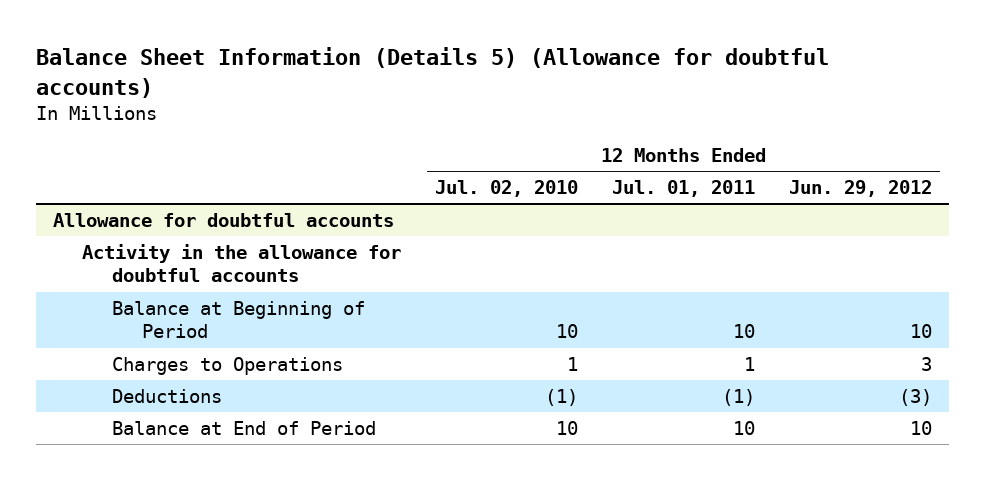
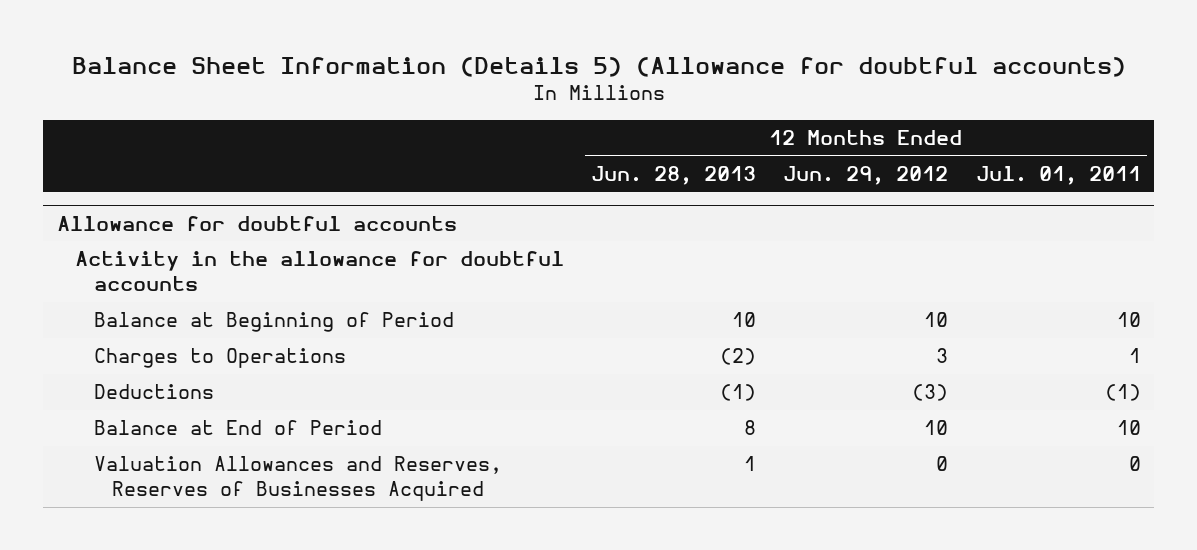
[435,180,579,198] Jul. 02, 2010 -> none
none -> [591,166,757,186] Jun. 28, 2013
none -> [93,456,502,502] Valuation Allowances and Reserves, Reserves of Businesses Acquired

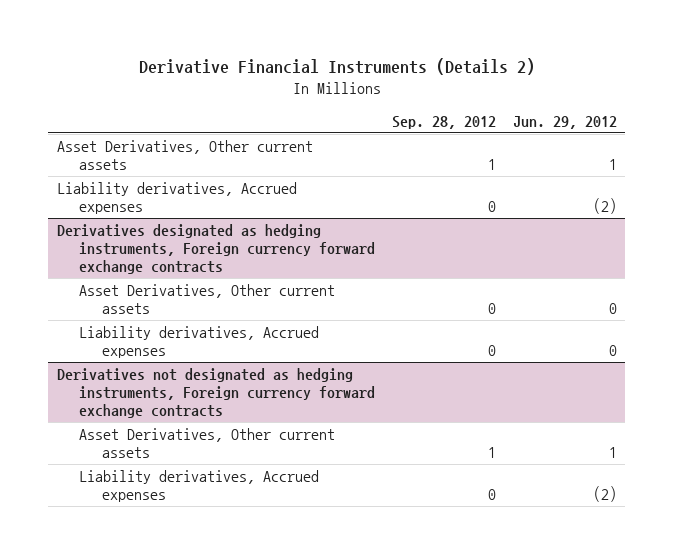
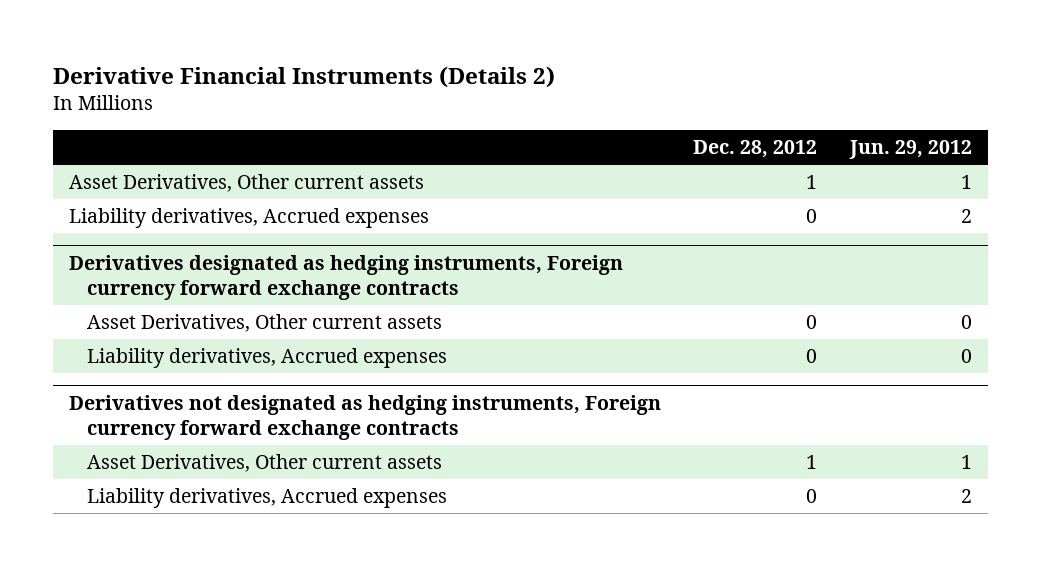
[392,115,497,129] Sep. 28, 2012 -> none
none -> [693,140,818,159] Dec. 28, 2012
[592,197,617,214] (2) -> [960,209,972,224] 2
[592,485,617,502] (2) -> [960,489,972,504] 2

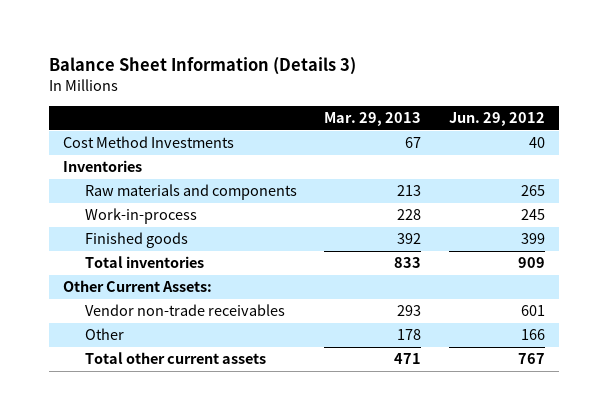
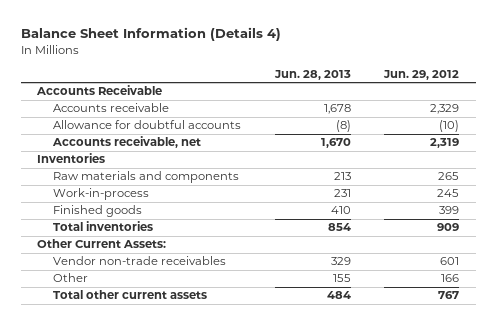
[48,57,356,76] Balance Sheet Information (Details 3) -> [20,27,281,42] Balance Sheet Information (Details 4)
[324,112,422,127] Mar. 29, 2013 -> none
none -> [273,69,351,80] Jun. 28, 2013
[62,136,234,149] Cost Method Investments -> none
none -> [36,85,163,96] Accounts Receivable
none -> [53,103,170,113] Accounts receivable
none -> [53,120,242,130] Allowance for doubtful accounts
none -> [52,136,202,149] Accounts receivable, net

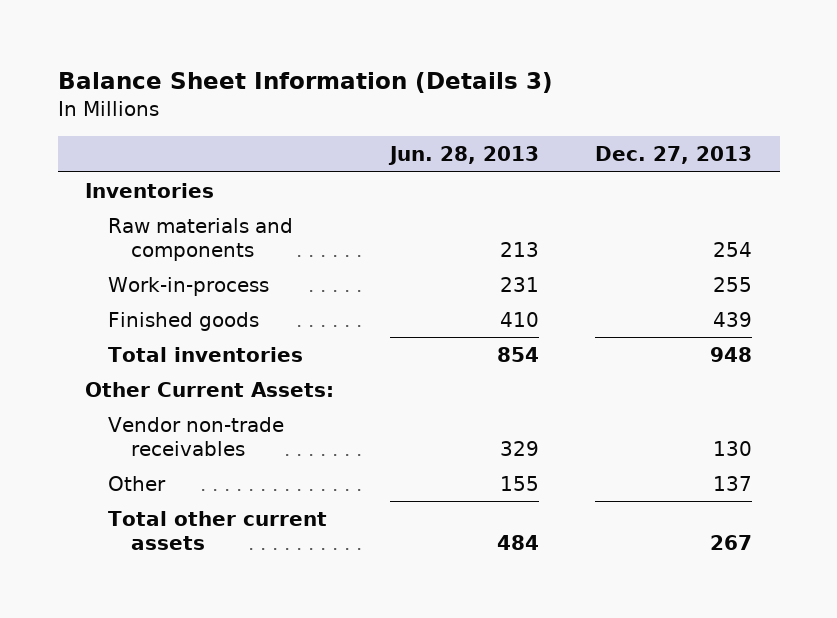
[20,27,281,42] Balance Sheet Information (Details 4) -> [57,71,553,93] Balance Sheet Information (Details 3)
[383,69,460,80] Jun. 29, 2012 -> none
none -> [594,146,752,165] Dec. 27, 2013
[36,85,163,96] Accounts Receivable -> none
[53,103,170,113] Accounts receivable -> none
[53,120,242,130] Allowance for doubtful accounts -> none
[52,136,202,149] Accounts receivable, net -> none

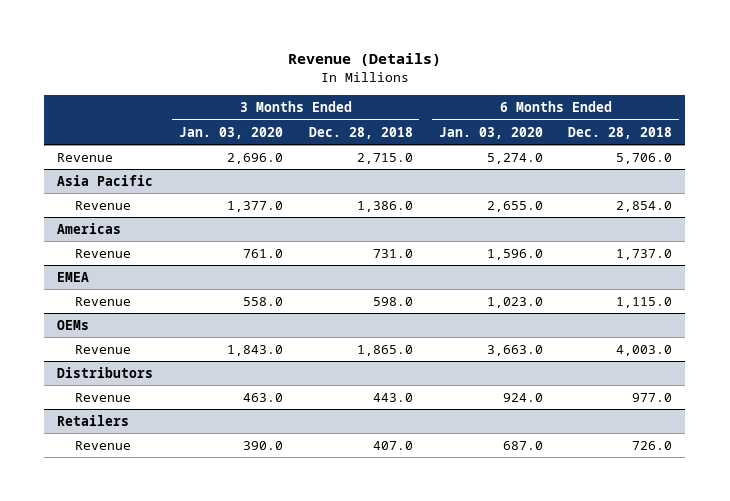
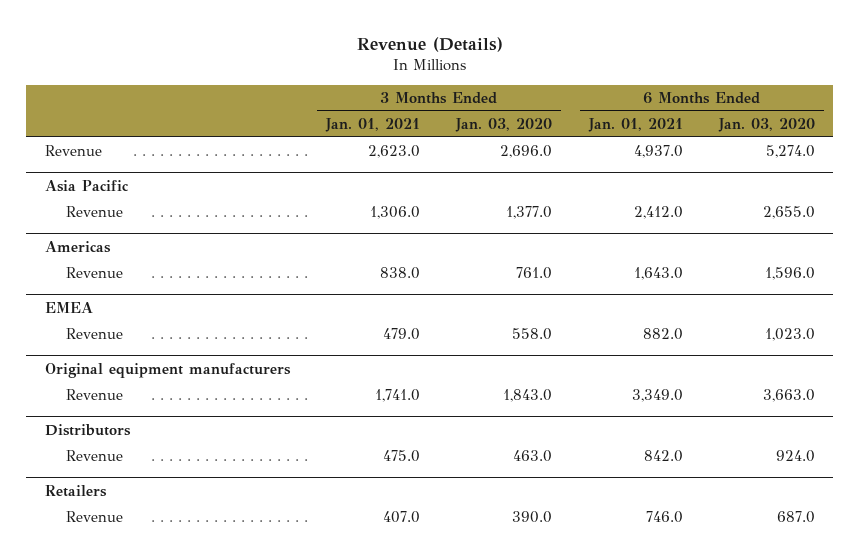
[308,126,413,139] Dec. 28, 2018 -> none
[568,126,673,139] Dec. 28, 2018 -> none
none -> [324,118,420,133] Jan. 01, 2021
none -> [587,118,683,133] Jan. 01, 2021
[57,319,90,330] OEMs -> [44,363,291,379] Original equipment manufacturers

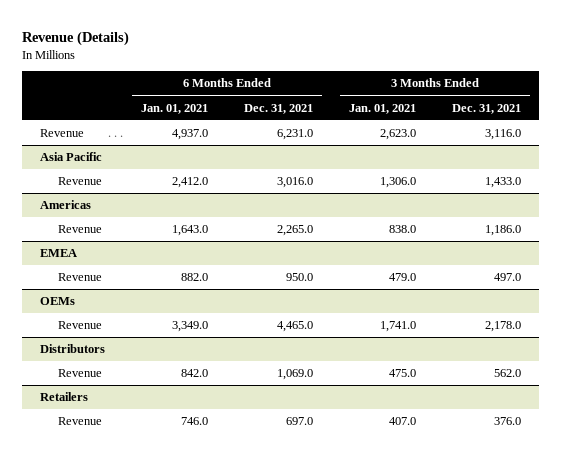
[455,118,553,133] Jan. 03, 2020 -> none
[718,118,816,133] Jan. 03, 2020 -> none
none -> [244,103,314,114] Dec. 31, 2021
none -> [452,103,522,114] Dec. 31, 2021
[44,363,291,379] Original equipment manufacturers -> [40,297,76,306] OEMs

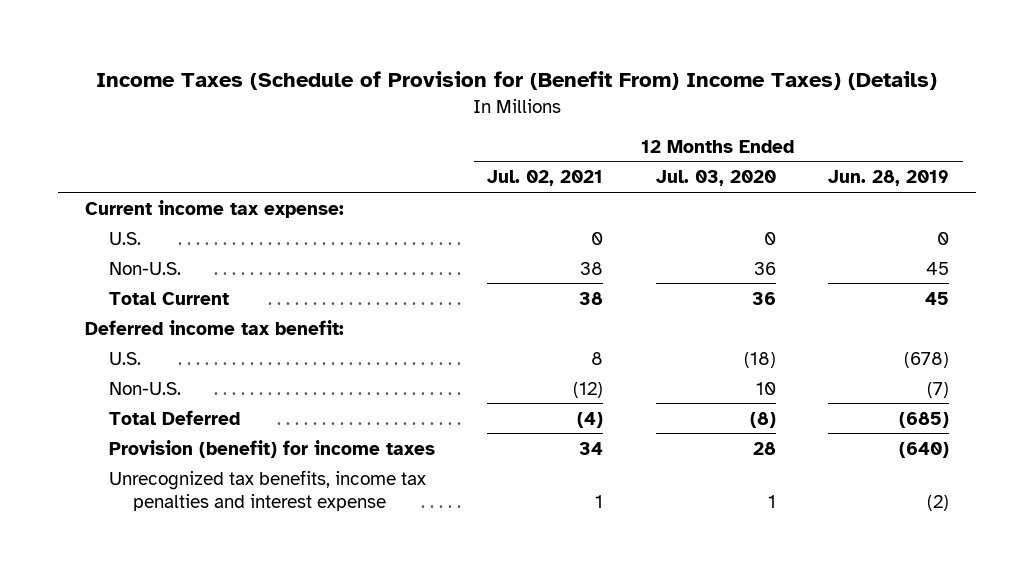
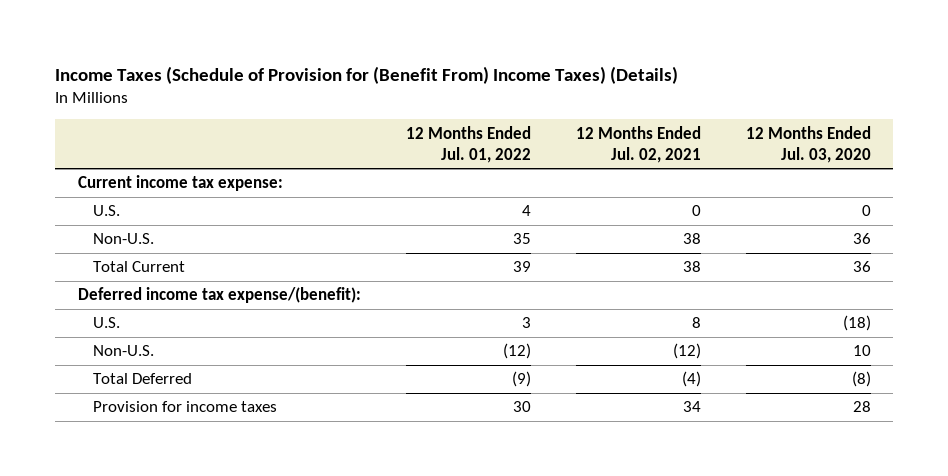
[828,170,950,187] Jun. 28, 2019 -> none
none -> [405,125,531,163] 12 Months Ended Jul. 01, 2022
[84,319,344,335] Deferred income tax benefit: -> [77,287,361,304] Deferred income tax expense/(benefit):
[108,469,426,511] Unrecognized tax benefits, income tax penalties and interest expense -> none
[108,439,435,458] Provision (benefit) for income taxes -> [93,401,278,413] Provision for income taxes

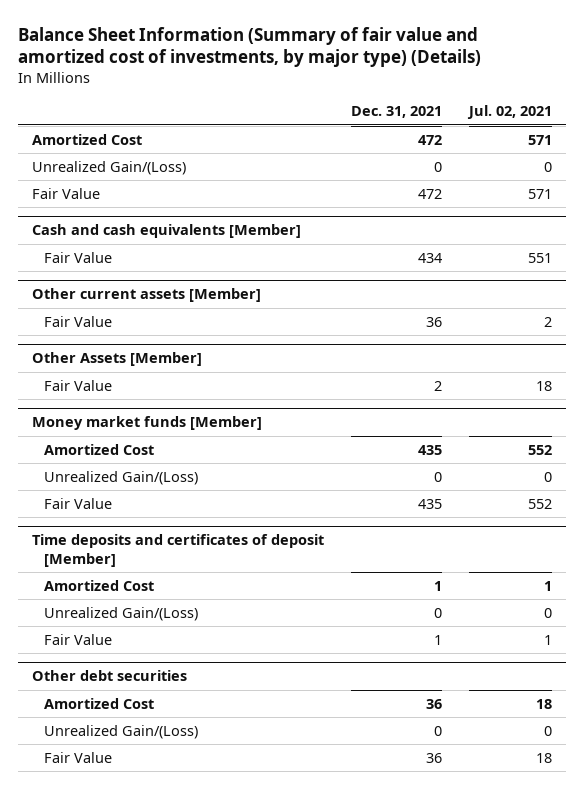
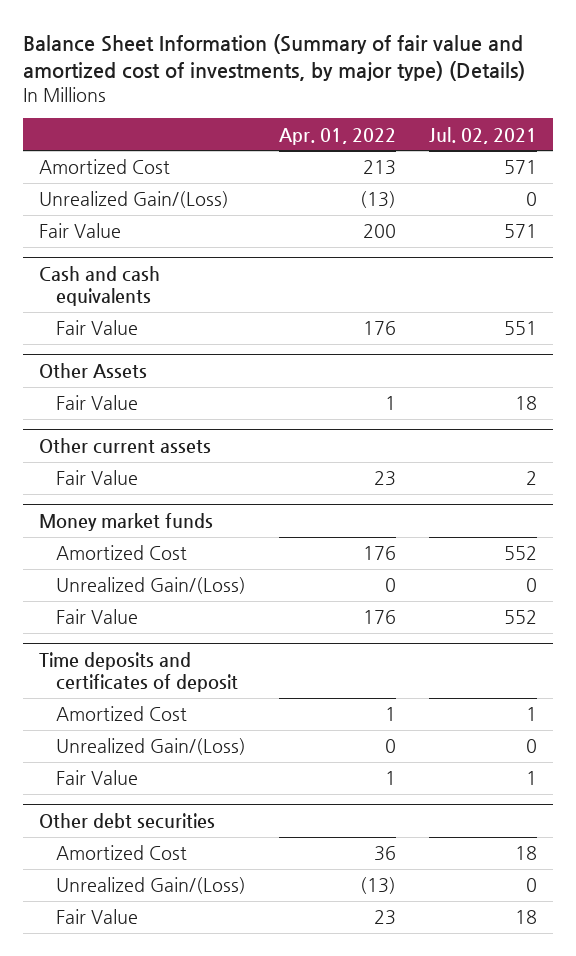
[350,106,442,119] Dec. 31, 2021 -> none
none -> [278,127,396,145] Apr. 01, 2022
[31,224,301,239] Cash and cash equivalents [Member] -> [39,266,161,306] Cash and cash equivalents
[31,288,261,303] Other current assets [Member] -> none
[43,315,112,327] Fair Value -> none
[31,352,202,367] Other Assets [Member] -> [39,363,148,379] Other Assets
none -> [39,438,212,455] Other current assets
none -> [56,470,139,486] Fair Value
[31,416,262,431] Money market funds [Member] -> [39,513,214,532] Money market funds
[31,534,324,568] Time deposits and certificates of deposit [Member] -> [39,652,239,692] Time deposits and certificates of deposit

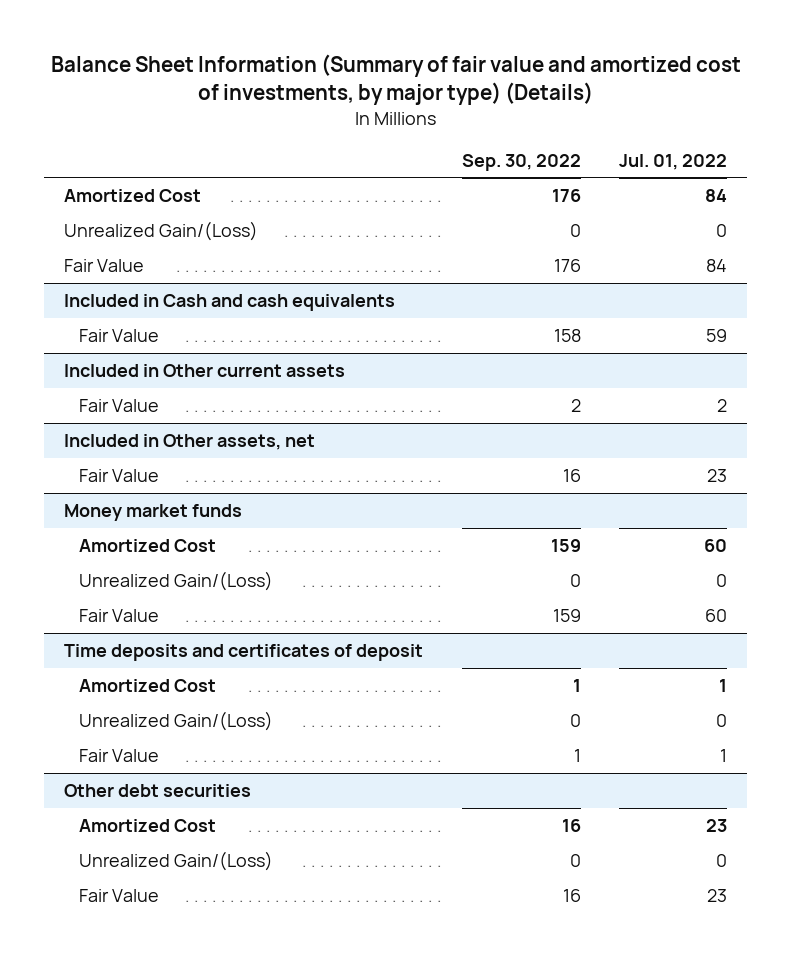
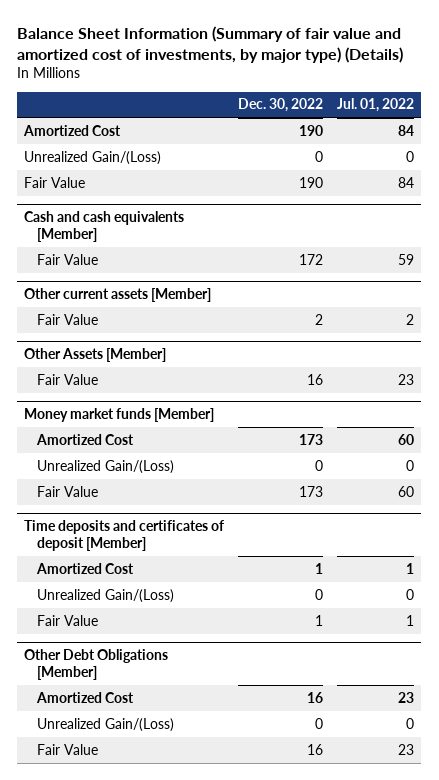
[461,153,581,171] Sep. 30, 2022 -> none
none -> [238,98,324,113] Dec. 30, 2022
[63,293,395,311] Included in Cash and cash equivalents -> [24,211,185,242] Cash and cash equivalents [Member]
[63,363,345,377] Included in Other current assets -> [24,288,212,303] Other current assets [Member]
[63,433,315,450] Included in Other assets, net -> [24,348,167,363] Other Assets [Member]
[63,503,242,521] Money market funds -> [24,408,215,423] Money market funds [Member]
[63,643,423,661] Time deposits and certificates of deposit -> [24,520,225,551] Time deposits and certificates of deposit [Member]
[63,783,251,797] Other debt securities -> [24,649,169,680] Other Debt Obligations [Member]

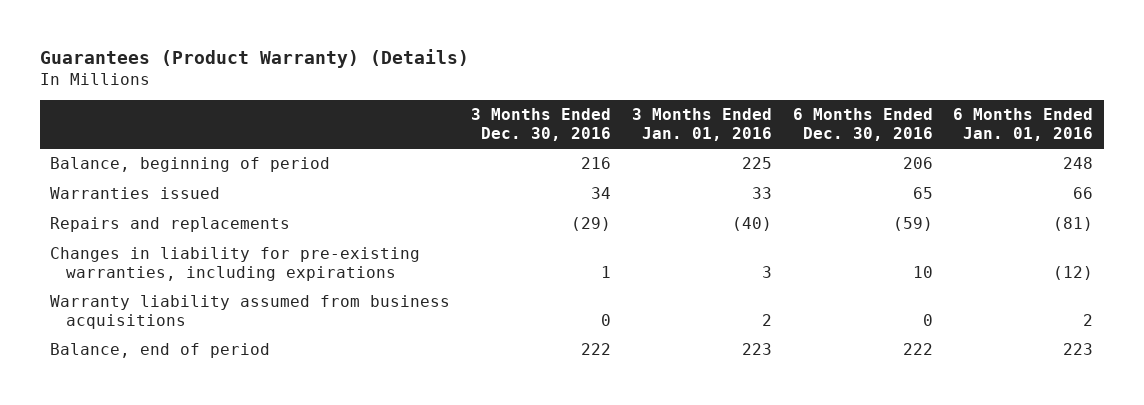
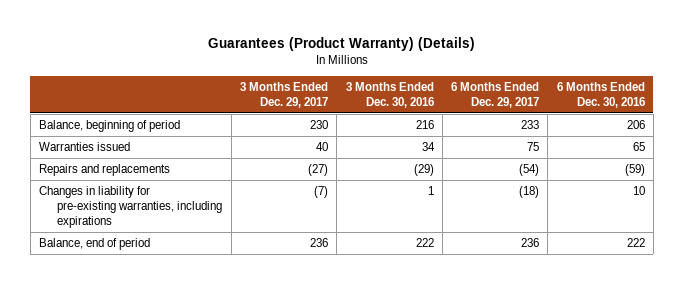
[631,108,772,142] 3 Months Ended Jan. 01, 2016 -> none
[953,108,1094,142] 6 Months Ended Jan. 01, 2016 -> none
none -> [239,81,328,108] 3 Months Ended Dec. 29, 2017
none -> [451,81,540,108] 6 Months Ended Dec. 29, 2017
[50,295,451,330] Warranty liability assumed from business acquisitions -> none

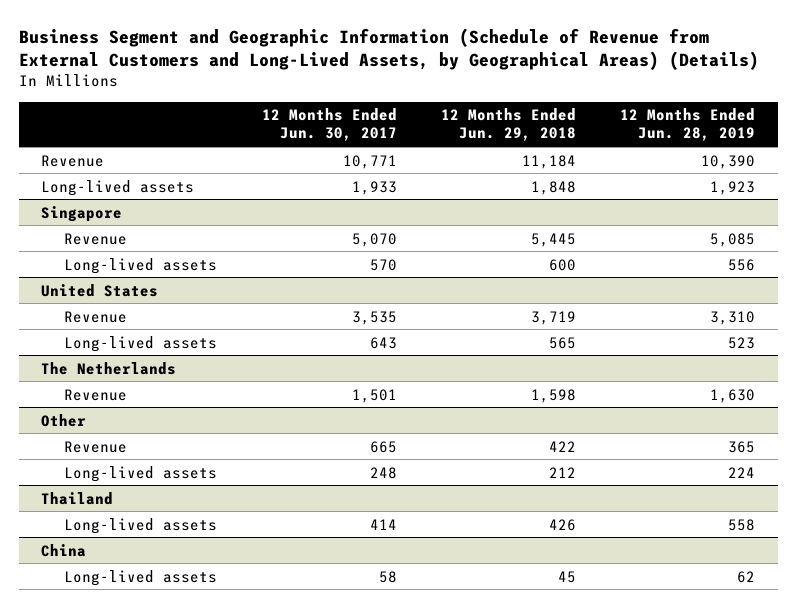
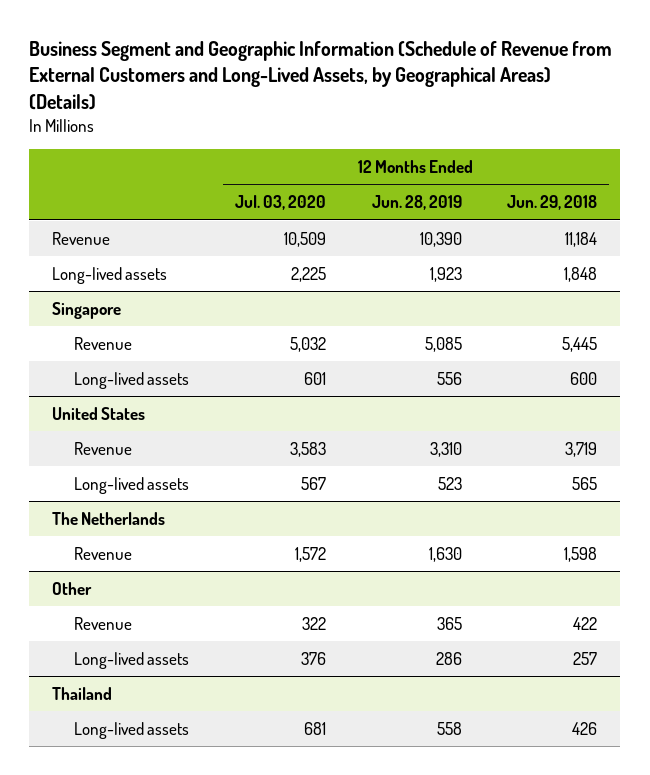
[261,108,397,142] 12 Months Ended Jun. 30, 2017 -> none
none -> [234,195,326,211] Jul. 03, 2020
[548,466,576,478] 212 -> [573,651,598,665] 257
[728,466,756,478] 224 -> [435,651,462,665] 286
[41,543,87,557] China -> none
[64,569,218,586] Long-lived assets -> none

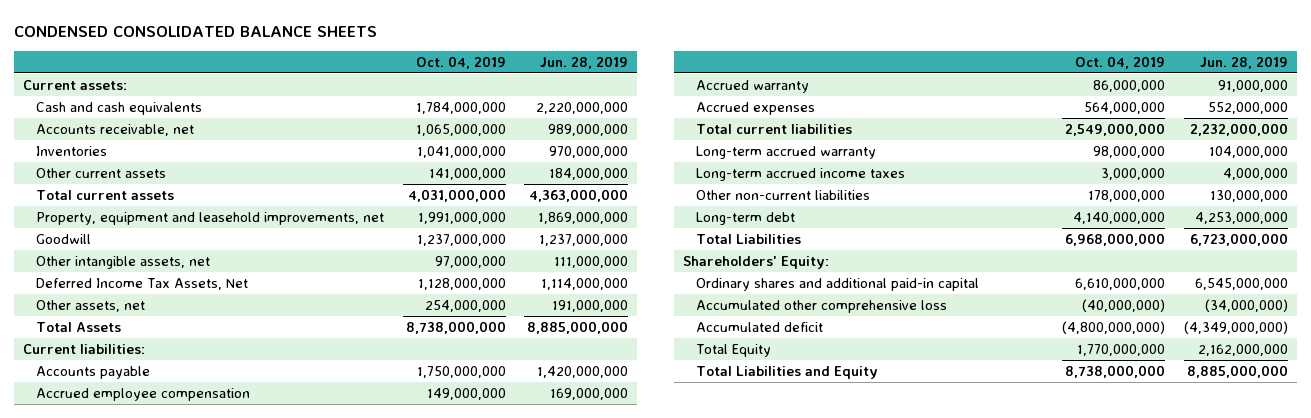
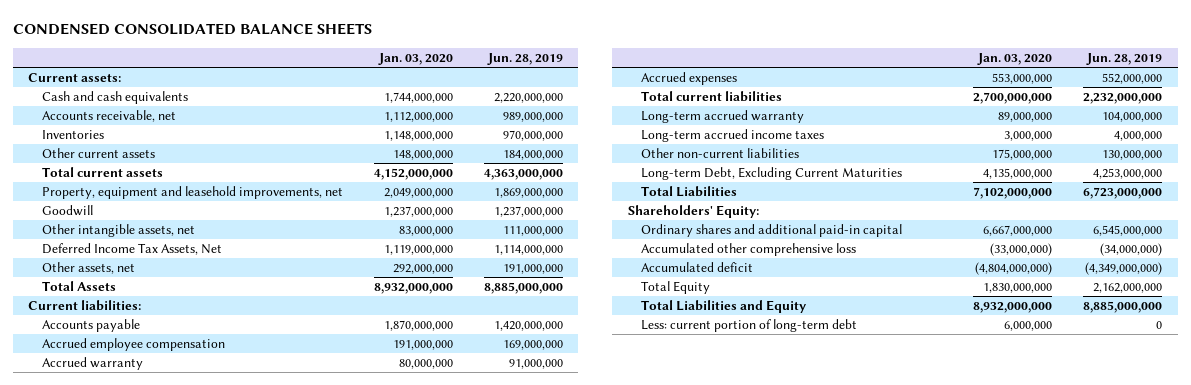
[415,55,506,69] Oct. 04, 2019 -> none
none -> [377,52,453,65] Jan. 03, 2020
[695,211,795,225] Long-term debt -> [641,167,903,181] Long-term Debt, Excluding Current Maturities
none -> [641,319,858,333] Less: current portion of long-term debt

